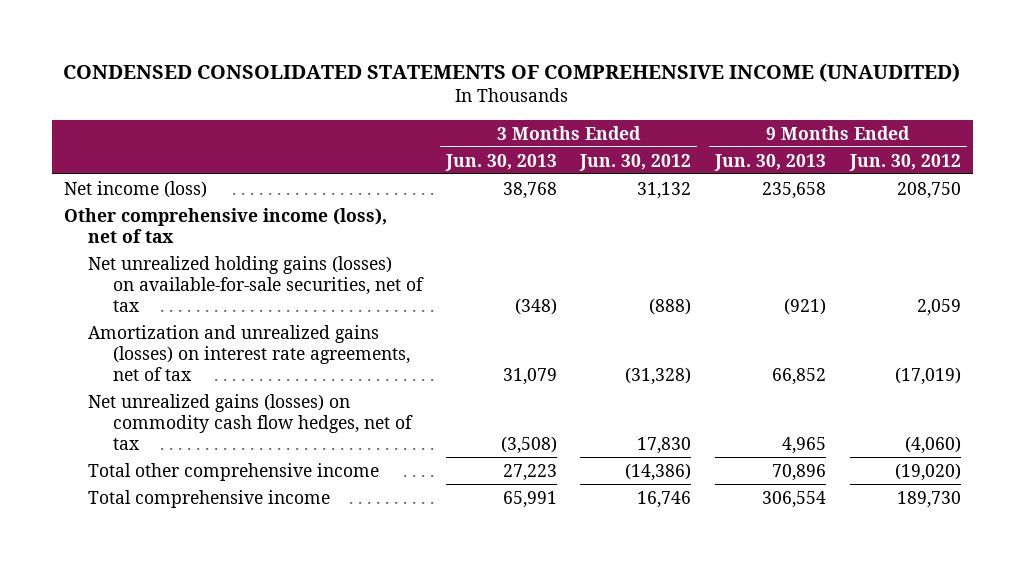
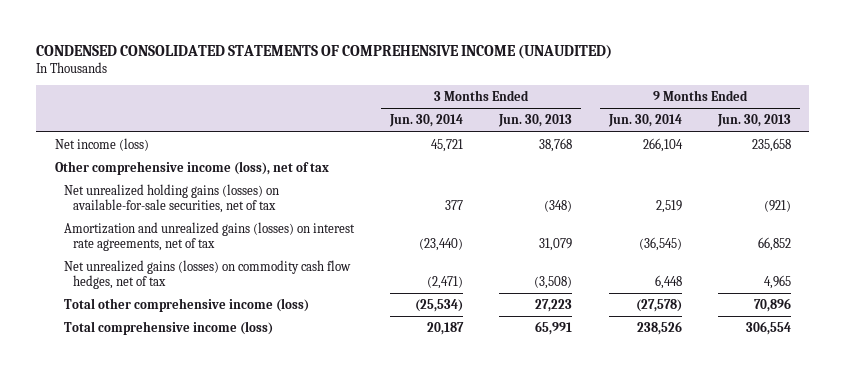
[579,153,692,171] Jun. 30, 2012 -> none
[849,153,962,171] Jun. 30, 2012 -> none
none -> [388,114,463,128] Jun. 30, 2014
none -> [607,114,682,128] Jun. 30, 2014
[88,462,380,481] Total other comprehensive income -> [63,297,309,312] Total other comprehensive income (loss)
[88,489,331,508] Total comprehensive income -> [63,320,273,335] Total comprehensive income (loss)

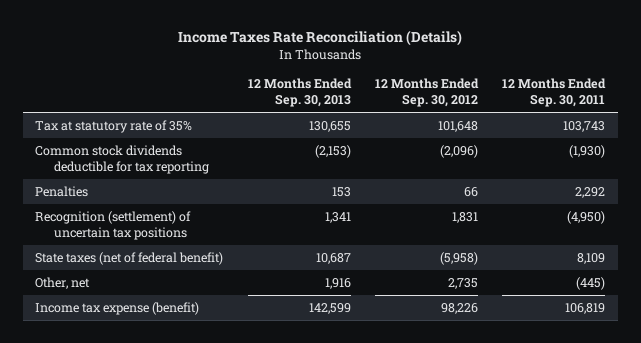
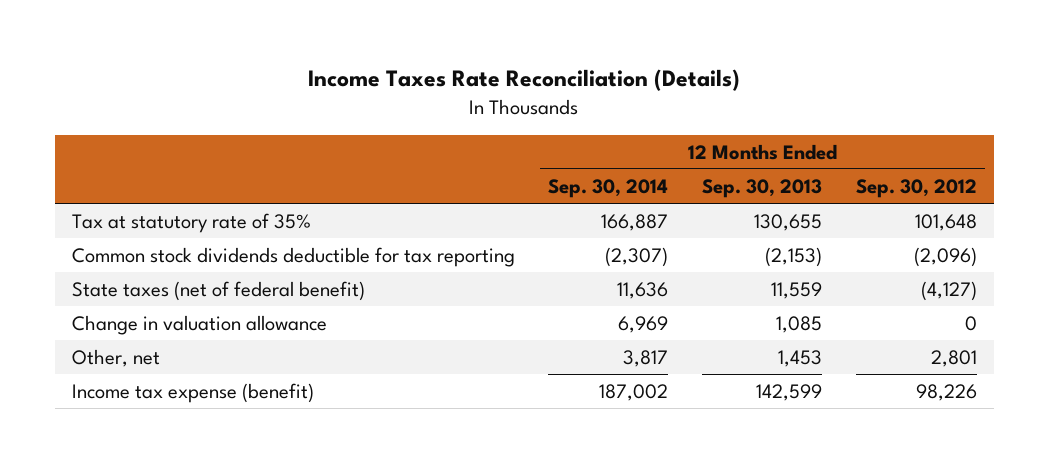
[502,78,607,108] 12 Months Ended Sep. 30, 2011 -> none
none -> [548,178,669,198] Sep. 30, 2014
[35,185,89,197] Penalties -> none
[35,210,192,240] Recognition (settlement) of uncertain tax positions -> none
[315,252,351,264] 10,687 -> [771,281,823,299] 11,559
[440,251,479,265] (5,958) -> [920,280,977,301] (4,127)
none -> [71,314,327,335] Change in valuation allowance
[324,277,351,289] 1,916 -> [778,349,823,367] 1,453
[448,277,479,289] 2,735 -> [930,349,977,367] 2,801

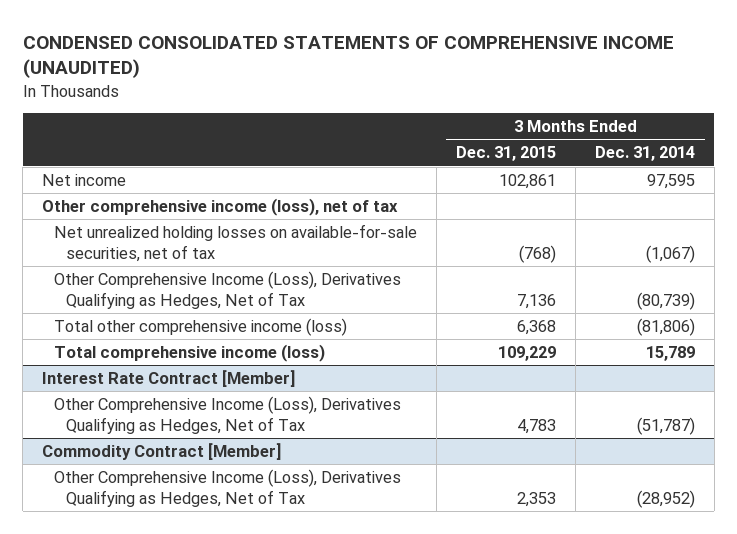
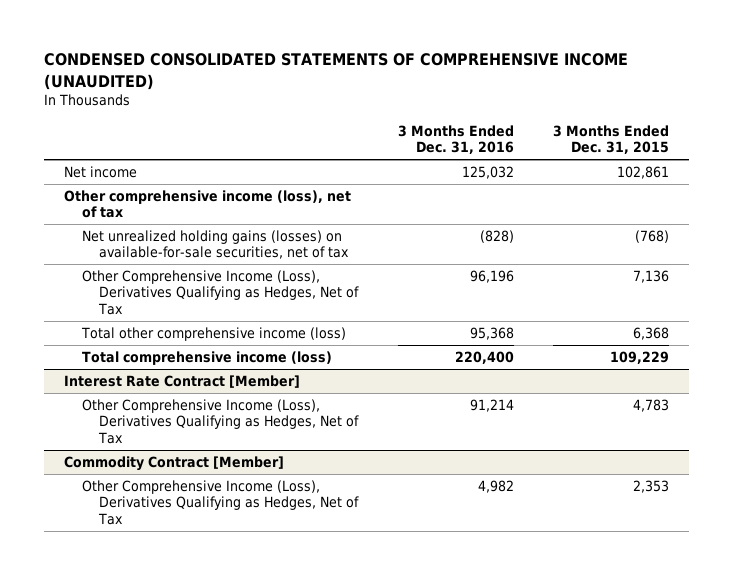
[594,146,695,162] Dec. 31, 2014 -> none
none -> [397,124,514,155] 3 Months Ended Dec. 31, 2016
[54,223,418,262] Net unrealized holding losses on available-for-sale securities, net of tax -> [81,229,350,260] Net unrealized holding gains (losses) on available-for-sale securities, net of tax

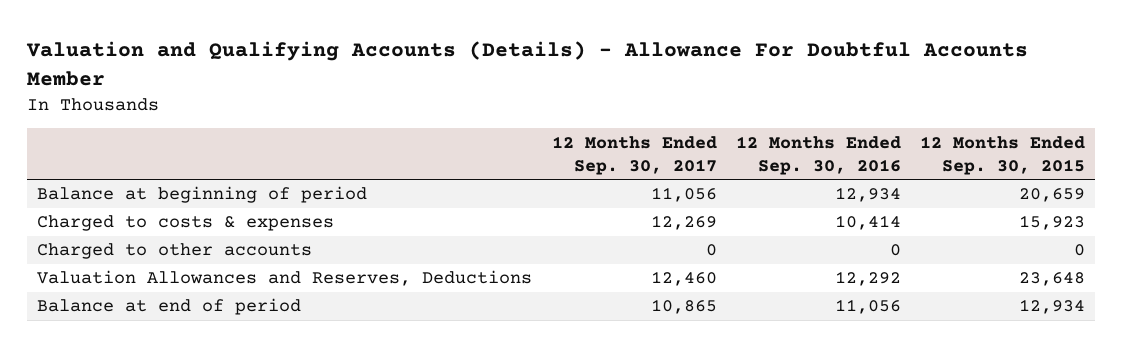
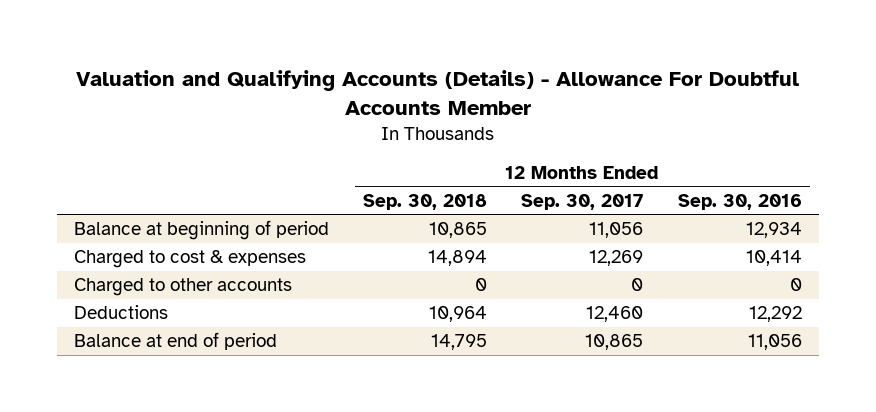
[920,135,1086,175] 12 Months Ended Sep. 30, 2015 -> none
none -> [363,193,488,210] Sep. 30, 2018
[37,215,335,232] Charged to costs & expenses -> [73,250,306,269] Charged to cost & expenses
[37,270,533,287] Valuation Allowances and Reserves, Deductions -> [73,305,168,320] Deductions

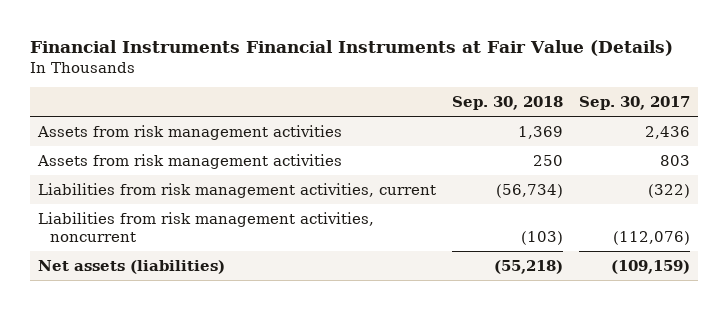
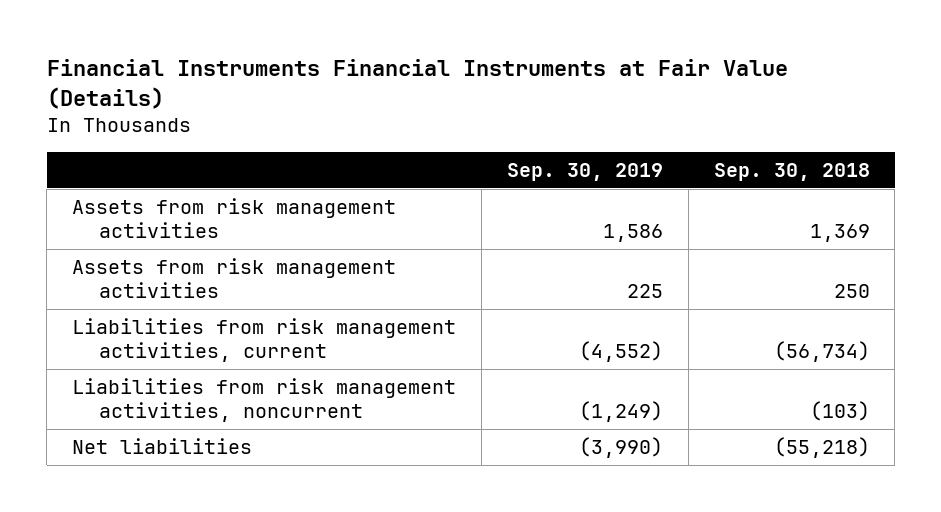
[578,96,690,111] Sep. 30, 2017 -> none
none -> [506,162,663,181] Sep. 30, 2019
[37,259,225,274] Net assets (liabilities) -> [71,437,252,454] Net liabilities

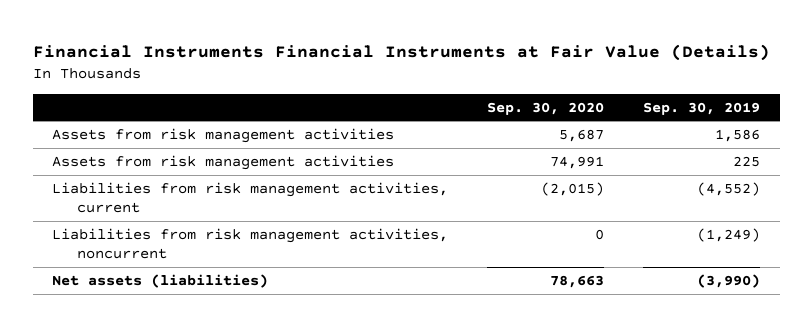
[713,162,870,181] Sep. 30, 2018 -> none
none -> [487,101,605,115] Sep. 30, 2020
[71,437,252,454] Net liabilities -> [52,273,269,288] Net assets (liabilities)

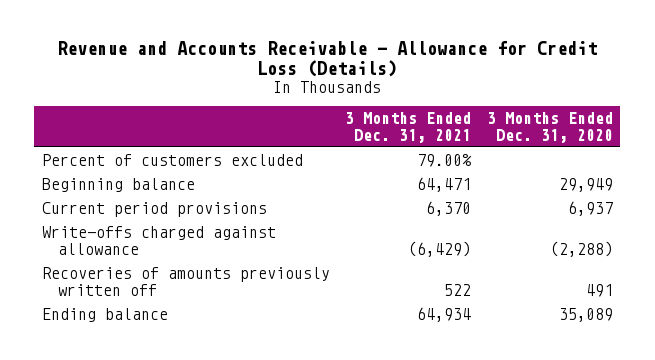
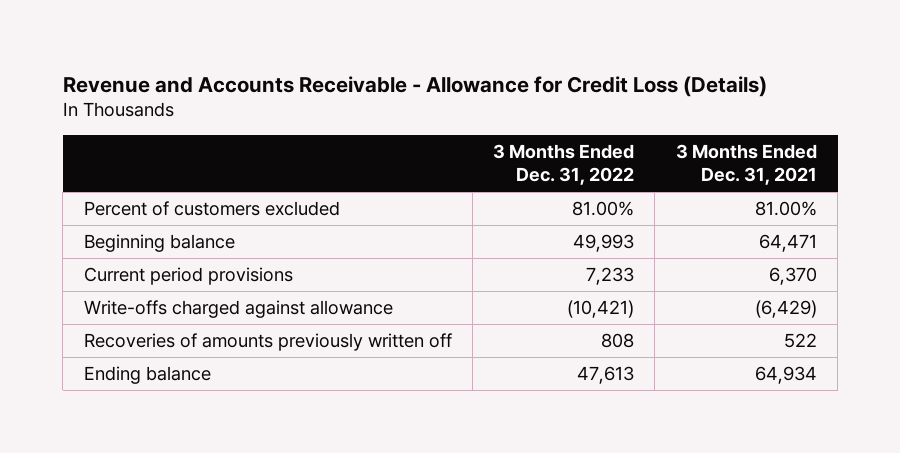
[486,112,613,143] 3 Months Ended Dec. 31, 2020 -> none
none -> [493,144,635,186] 3 Months Ended Dec. 31, 2022
[417,154,473,168] 79.00% -> [754,201,817,217] 81.00%

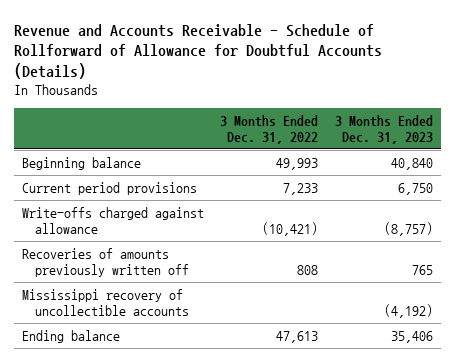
[62,75,767,97] Revenue and Accounts Receivable - Allowance for Credit Loss (Details) -> [13,23,382,80] Revenue and Accounts Receivable - Schedule of Rollforward of Allowance for Doubtful Accounts (Details)
[675,144,817,186] 3 Months Ended Dec. 31, 2021 -> none
none -> [334,114,433,144] 3 Months Ended Dec. 31, 2023
[83,201,340,217] Percent of customers excluded -> none
none -> [21,288,189,317] Mississippi recovery of uncollectible accounts

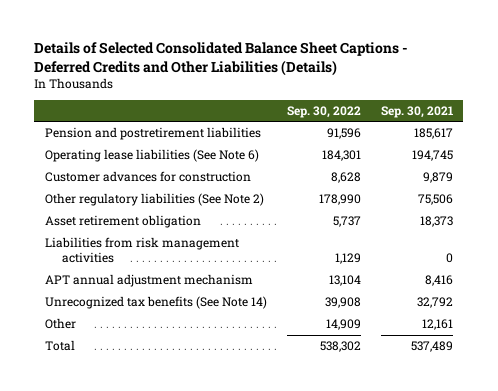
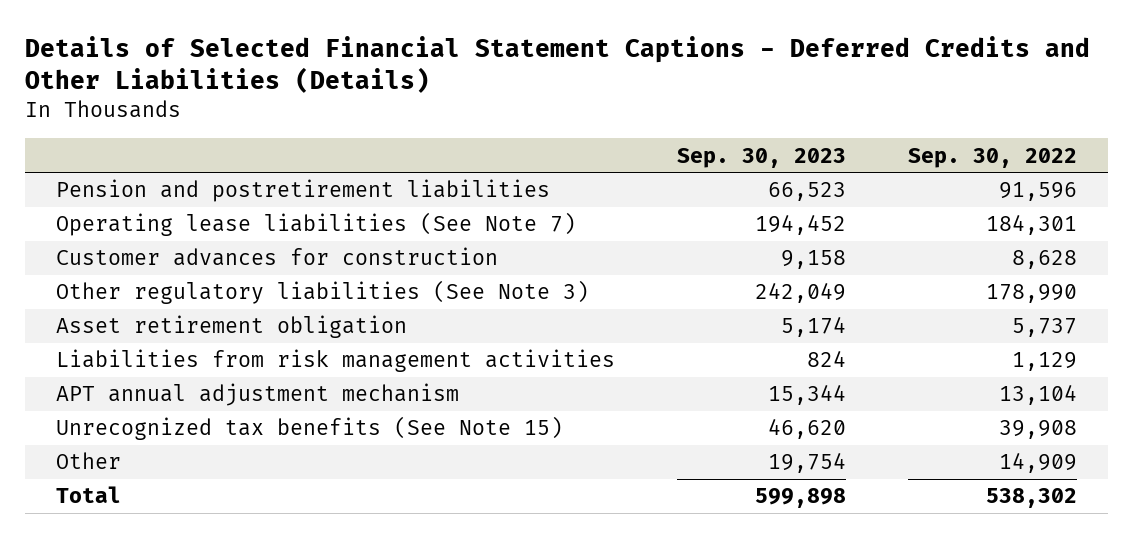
[34,42,409,76] Details of Selected Consolidated Balance Sheet Captions - Deferred Credits and Other Liabilities (Details) -> [24,35,1090,94] Details of Selected Financial Statement Captions - Deferred Credits and Other Liabilities (Details)
[381,105,454,118] Sep. 30, 2021 -> none
none -> [677,147,847,168] Sep. 30, 2023
[44,149,259,163] Operating lease liabilities (See Note 6) -> [55,212,576,237] Operating lease liabilities (See Note 7)
[44,193,264,207] Other regulatory liabilities (See Note 2) -> [55,280,589,305] Other regulatory liabilities (See Note 3)
[44,296,267,310] Unrecognized tax benefits (See Note 14) -> [55,416,563,441] Unrecognized tax benefits (See Note 15)

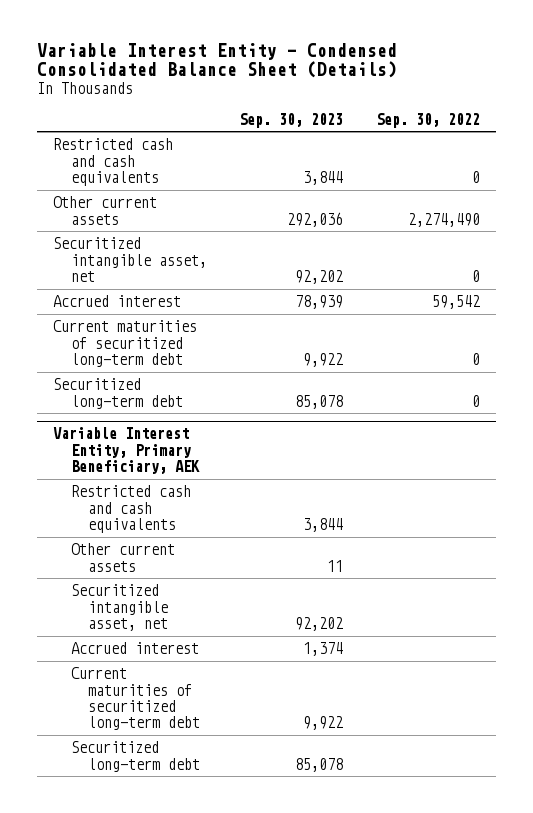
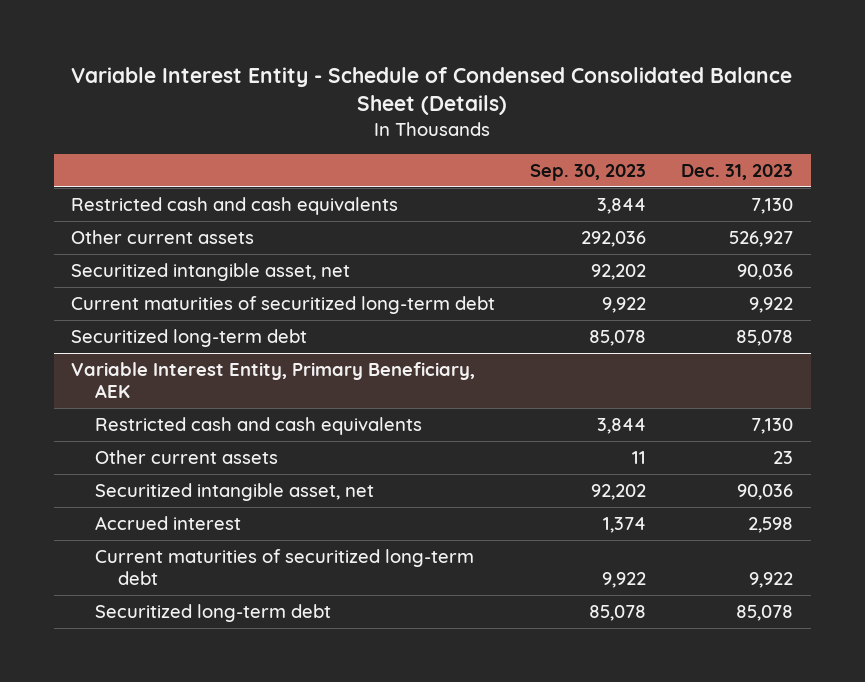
[36,42,397,79] Variable Interest Entity - Condensed Consolidated Balance Sheet (Details) -> [71,66,793,116] Variable Interest Entity - Schedule of Condensed Consolidated Balance Sheet (Details)
[375,112,480,128] Sep. 30, 2022 -> none
none -> [681,163,794,180] Dec. 31, 2023
[53,295,182,308] Accrued interest -> none

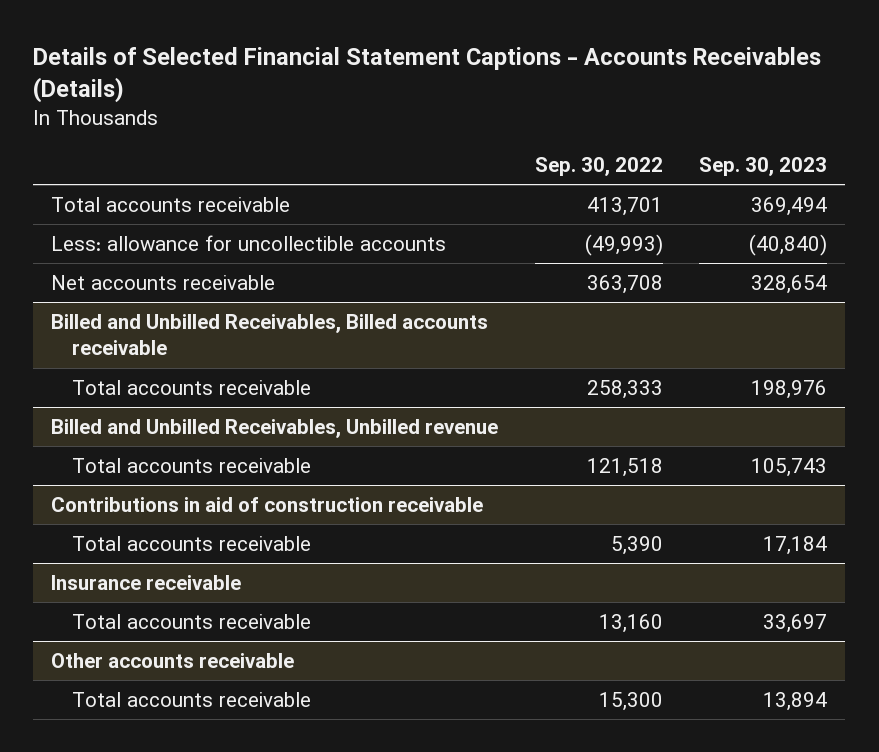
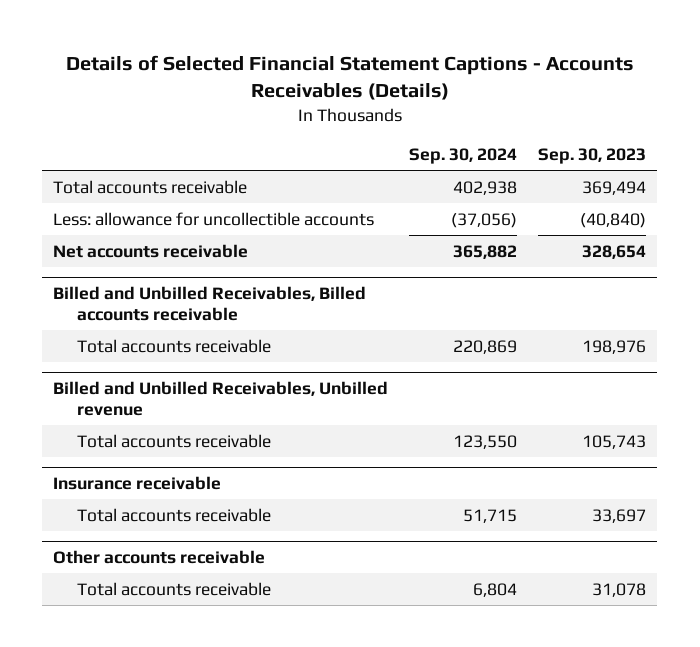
[534,156,663,176] Sep. 30, 2022 -> none
none -> [409,147,518,164] Sep. 30, 2024
[51,496,484,512] Contributions in aid of construction receivable -> none
[71,535,311,551] Total accounts receivable -> none
[763,691,828,711] 13,894 -> [592,582,647,597] 31,078

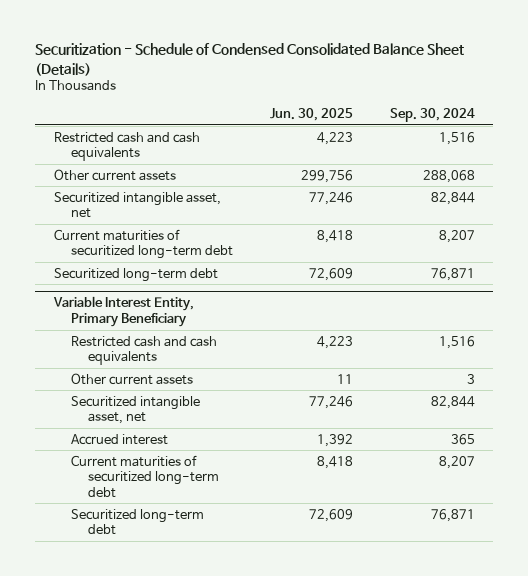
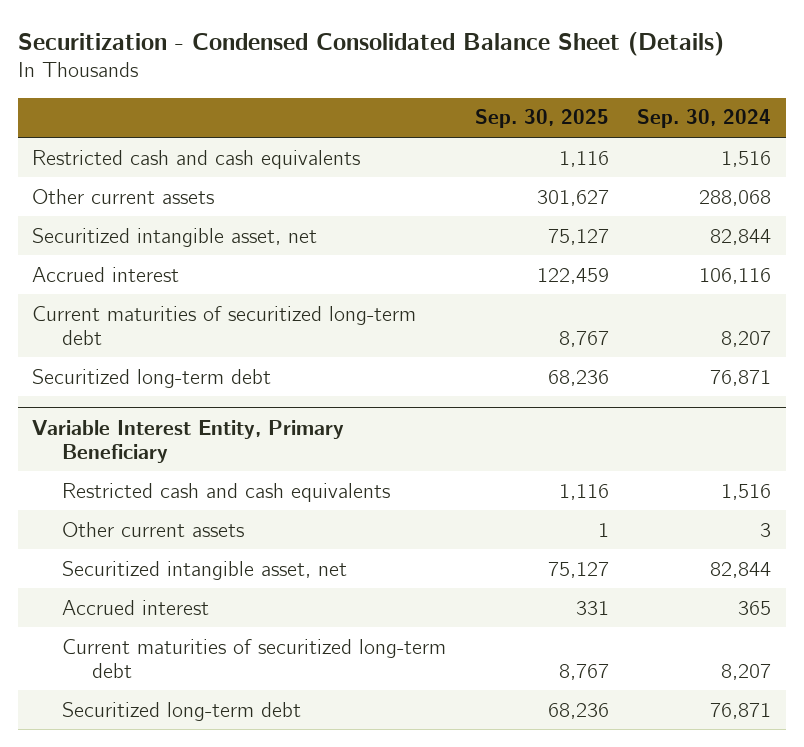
[35,43,465,76] Securitization - Schedule of Condensed Consolidated Balance Sheet (Details) -> [17,31,724,56] Securitization - Condensed Consolidated Balance Sheet (Details)
[269,108,353,122] Jun. 30, 2025 -> none
none -> [474,109,609,129] Sep. 30, 2025
none -> [32,266,180,282] Accrued interest

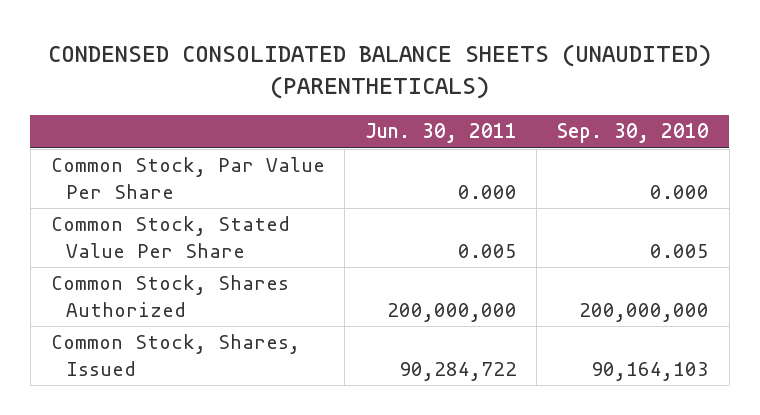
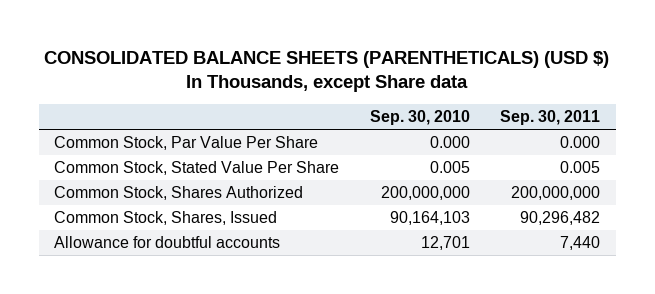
[47,44,711,100] CONDENSED CONSOLIDATED BALANCE SHEETS (UNAUDITED) (PARENTHETICALS) -> [44,50,610,93] CONSOLIDATED BALANCE SHEETS (PARENTHETICALS) (USD $) In Thousands, except Share data
[364,123,517,144] Jun. 30, 2011 -> none
none -> [500,110,601,126] Sep. 30, 2011
none -> [54,235,281,248] Allowance for doubtful accounts

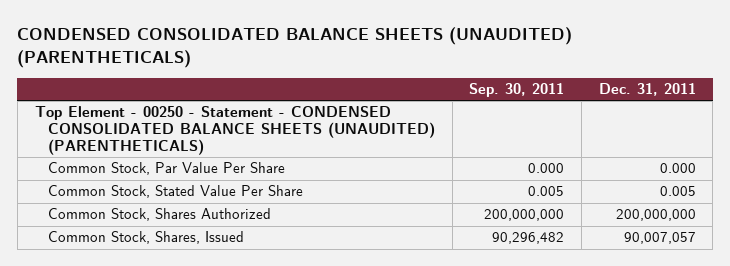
[44,50,610,93] CONSOLIDATED BALANCE SHEETS (PARENTHETICALS) (USD $) In Thousands, except Share data -> [17,27,573,68] CONDENSED CONSOLIDATED BALANCE SHEETS (UNAUDITED) (PARENTHETICALS)
[369,110,470,126] Sep. 30, 2010 -> none
none -> [598,82,696,96] Dec. 31, 2011
none -> [34,106,436,156] Top Element - 00250 - Statement - CONDENSED CONSOLIDATED BALANCE SHEETS (UNAUDITED) (PARENTHETICALS)
[54,235,281,248] Allowance for doubtful accounts -> none

